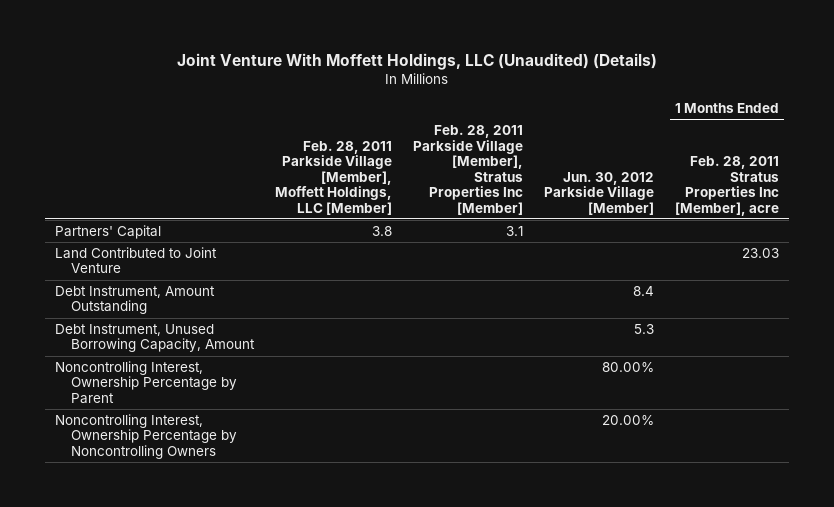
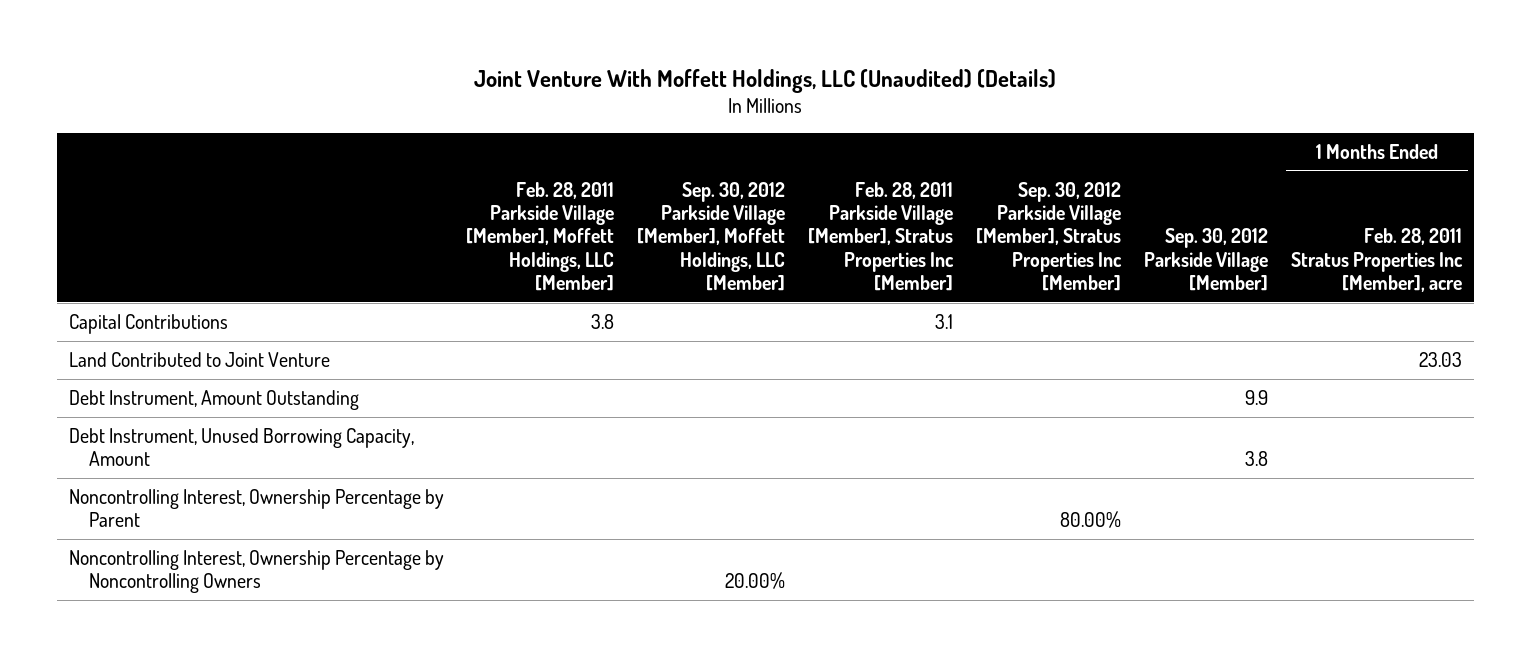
[544,171,655,215] Jun. 30, 2012 Parkside Village [Member] -> none
none -> [637,181,786,291] Sep. 30, 2012 Parkside Village [Member], Moffett Holdings, LLC [Member]
none -> [976,181,1123,291] Sep. 30, 2012 Parkside Village [Member], Stratus Properties Inc [Member]
none -> [1144,228,1269,291] Sep. 30, 2012 Parkside Village [Member]
[55,224,162,239] Partners' Capital -> [68,314,228,335] Capital Contributions

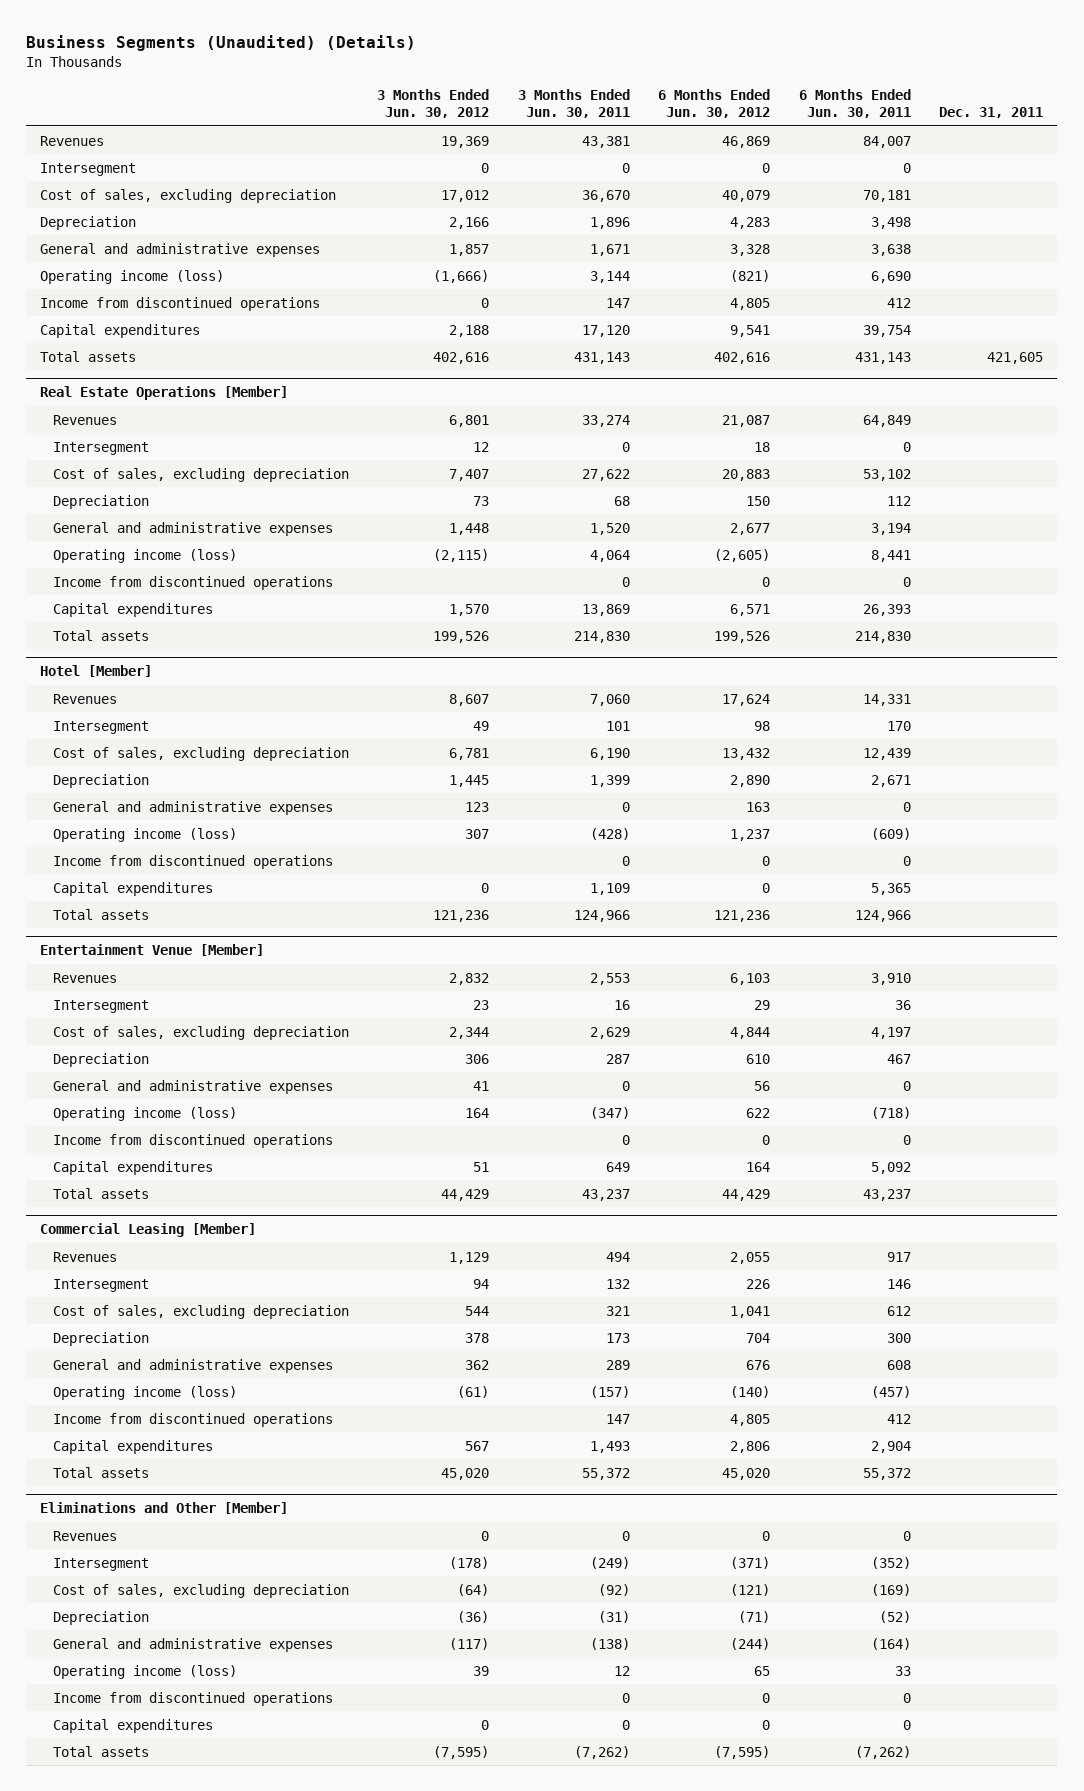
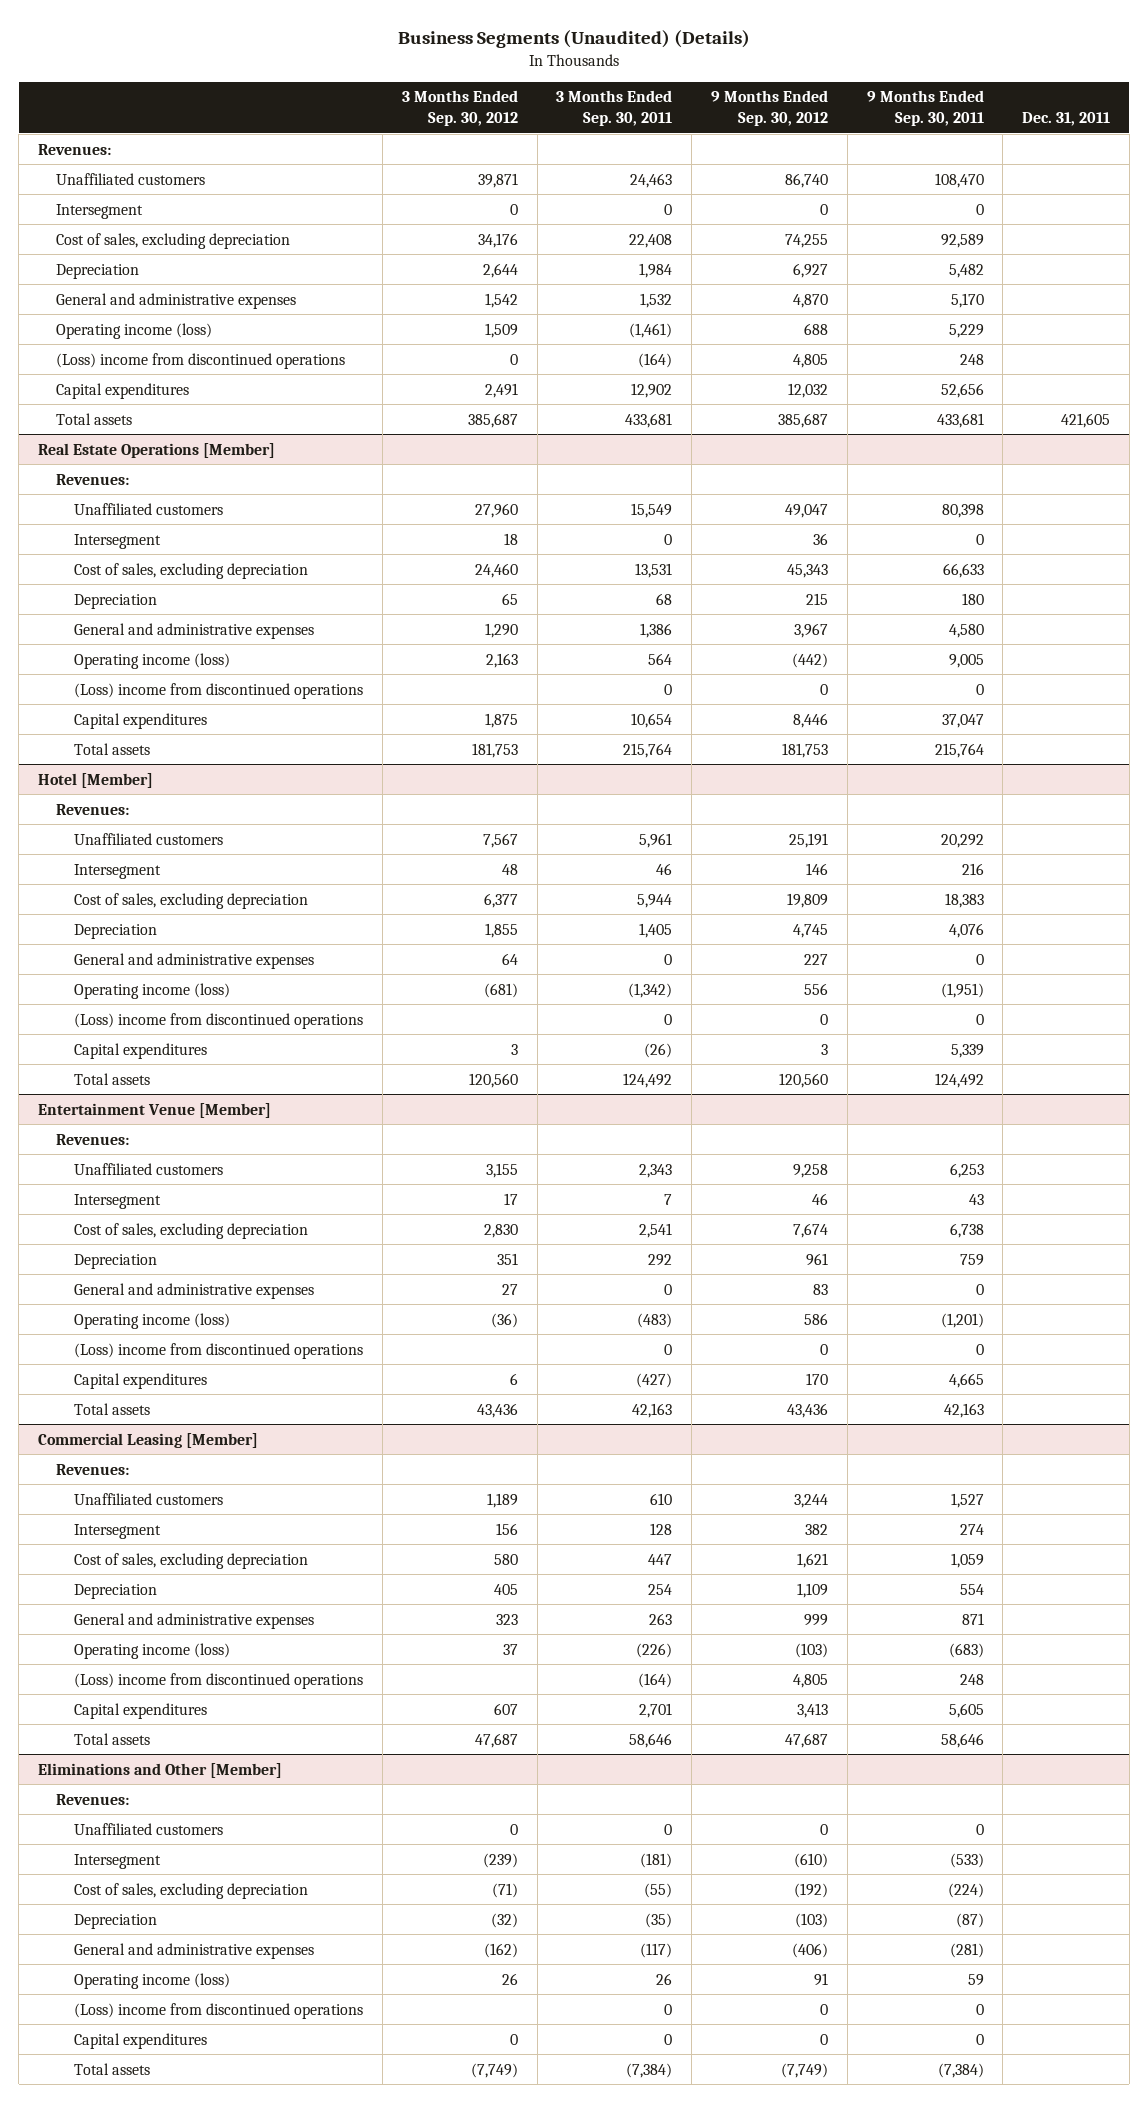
[377,88,490,119] 3 Months Ended Jun. 30, 2012 -> none
[517,88,630,119] 3 Months Ended Jun. 30, 2011 -> none
[658,88,771,119] 6 Months Ended Jun. 30, 2012 -> none
[798,88,911,119] 6 Months Ended Jun. 30, 2011 -> none
none -> [401,90,518,127] 3 Months Ended Sep. 30, 2012
none -> [556,90,673,127] 3 Months Ended Sep. 30, 2011
none -> [711,90,829,127] 9 Months Ended Sep. 30, 2012
none -> [866,90,984,127] 9 Months Ended Sep. 30, 2011
none -> [37,143,111,155] Revenues:
[40,135,105,146] Revenues -> [56,172,206,185] Unaffiliated customers
[40,296,321,311] Income from discontinued operations -> [56,352,346,369] (Loss) income from discontinued operations
none -> [56,473,130,485] Revenues:
[53,414,118,425] Revenues -> [74,502,224,515] Unaffiliated customers
[53,575,334,590] Income from discontinued operations -> [74,682,364,699] (Loss) income from discontinued operations
none -> [56,803,130,815] Revenues:
[53,693,118,704] Revenues -> [74,832,224,845] Unaffiliated customers
[53,854,334,869] Income from discontinued operations -> [74,1012,364,1029] (Loss) income from discontinued operations
none -> [56,1133,130,1145] Revenues:
[53,972,118,983] Revenues -> [74,1162,224,1175] Unaffiliated customers
[53,1133,334,1148] Income from discontinued operations -> [74,1342,364,1359] (Loss) income from discontinued operations
none -> [56,1463,130,1475] Revenues:
[53,1251,118,1262] Revenues -> [74,1492,224,1505] Unaffiliated customers
[53,1412,334,1427] Income from discontinued operations -> [74,1672,364,1689] (Loss) income from discontinued operations
none -> [56,1793,130,1805] Revenues:
[53,1530,118,1541] Revenues -> [74,1822,224,1835] Unaffiliated customers
[53,1691,334,1706] Income from discontinued operations -> [74,2002,364,2019] (Loss) income from discontinued operations

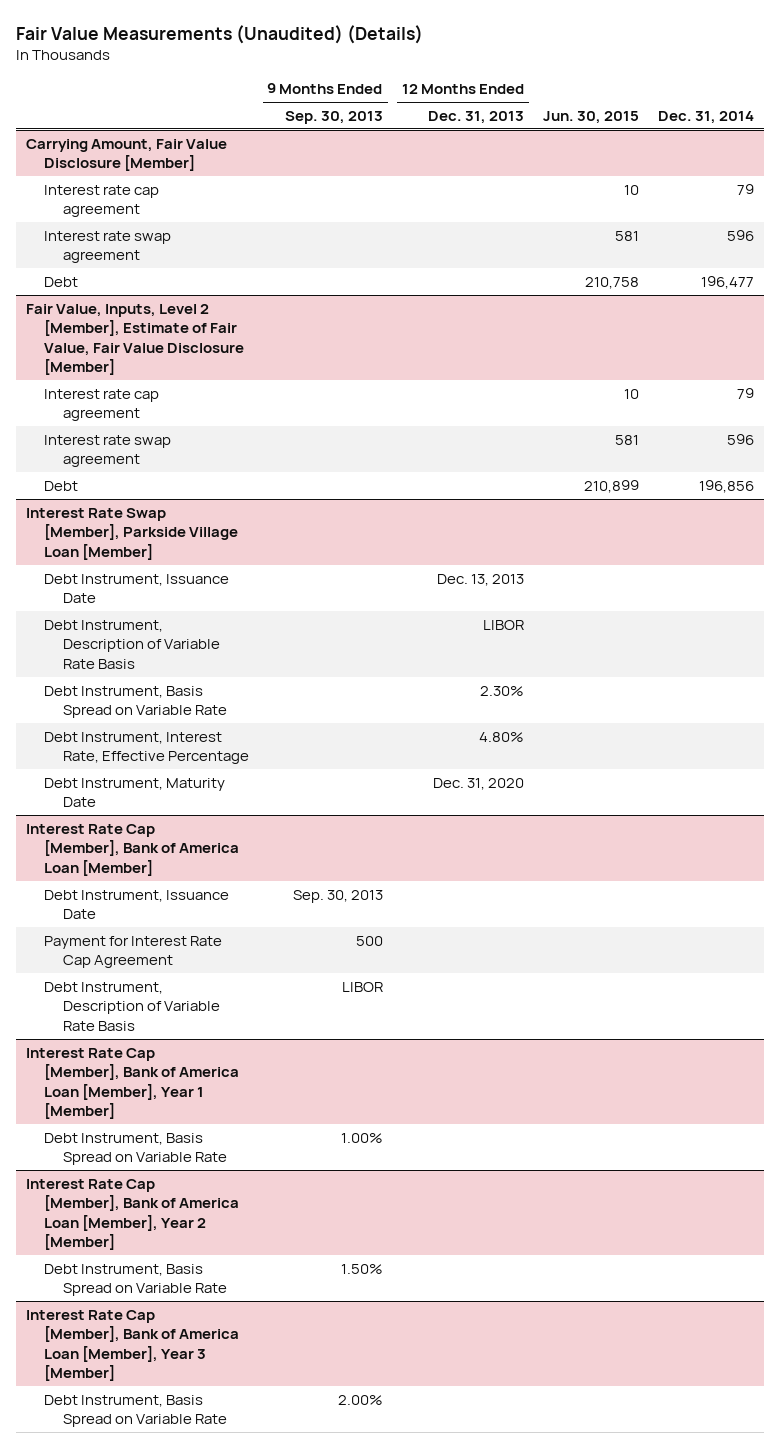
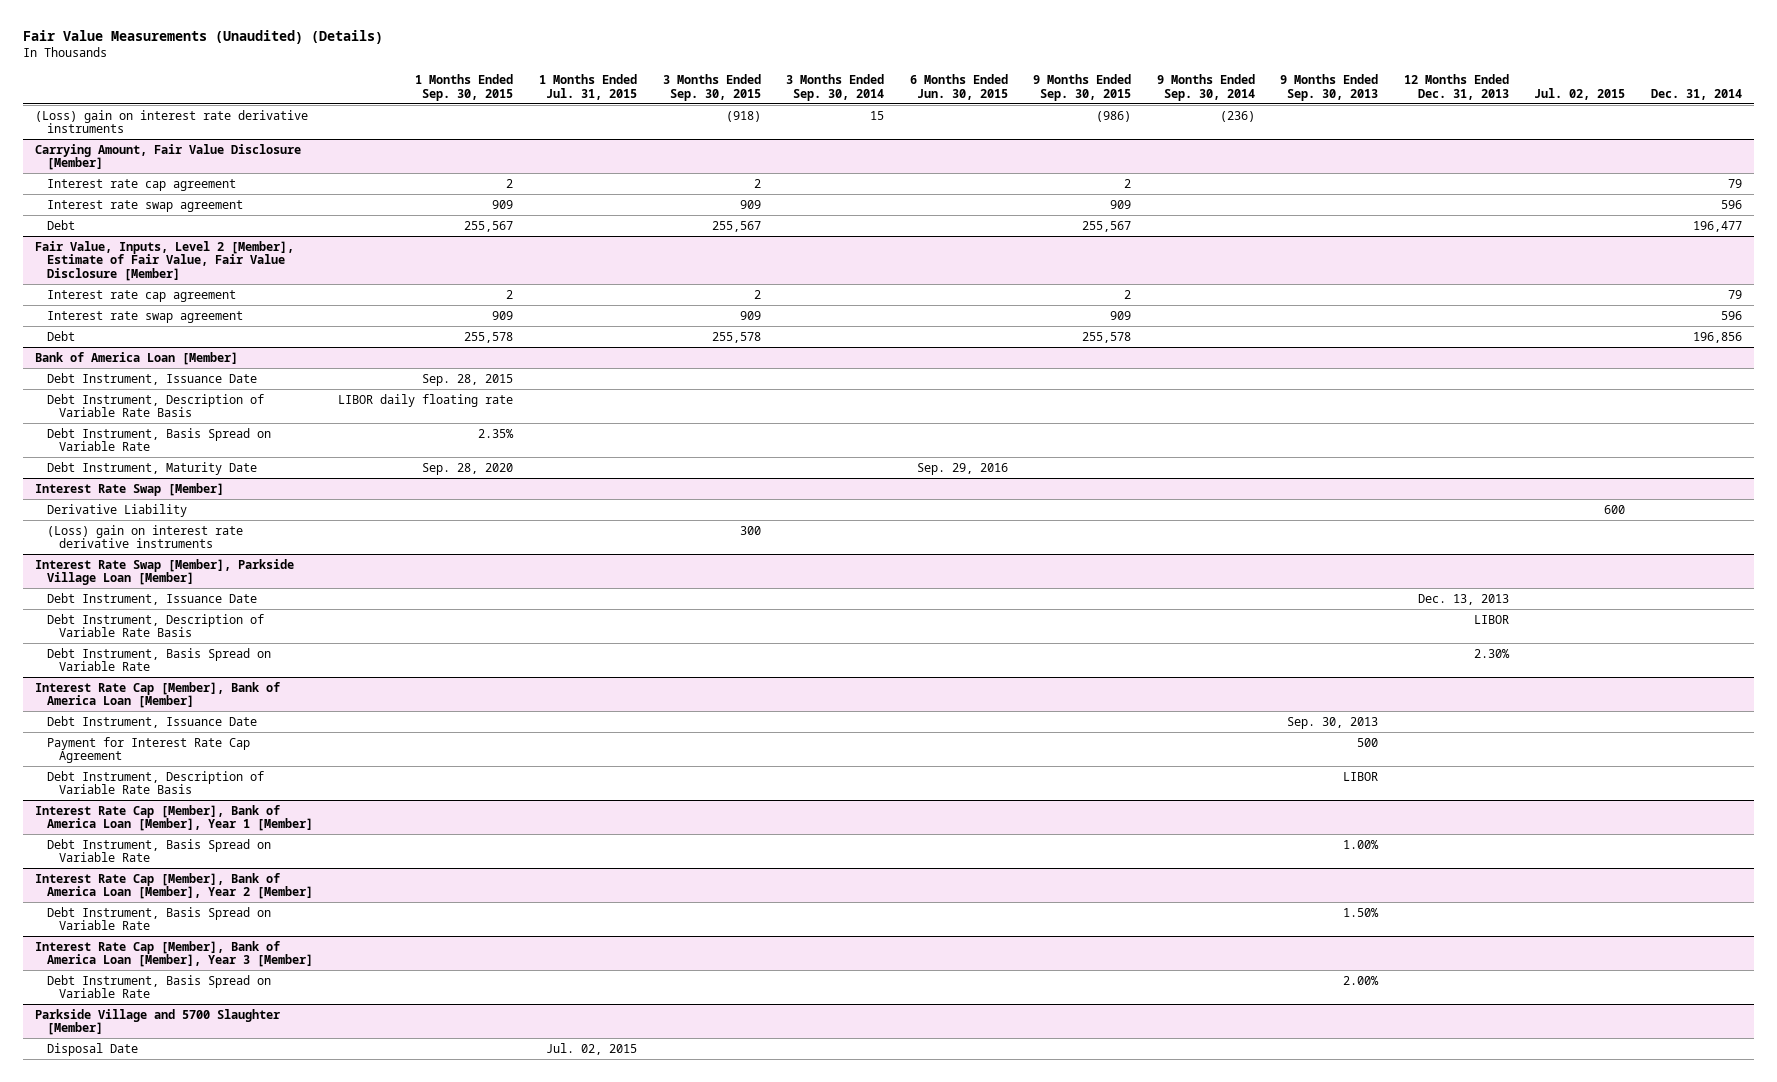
[542,111,639,125] Jun. 30, 2015 -> none
none -> [415,73,514,101] 1 Months Ended Sep. 30, 2015
none -> [539,73,638,100] 1 Months Ended Jul. 31, 2015
none -> [662,73,761,101] 3 Months Ended Sep. 30, 2015
none -> [786,73,885,101] 3 Months Ended Sep. 30, 2014
none -> [909,73,1008,100] 6 Months Ended Jun. 30, 2015
none -> [1033,73,1132,101] 9 Months Ended Sep. 30, 2015
none -> [1156,73,1255,101] 9 Months Ended Sep. 30, 2014
none -> [1534,87,1626,100] Jul. 02, 2015
none -> [35,109,309,134] (Loss) gain on interest rate derivative instruments
none -> [35,351,239,365] Bank of America Loan [Member]
none -> [46,372,257,385] Debt Instrument, Issuance Date
none -> [46,393,264,418] Debt Instrument, Description of Variable Rate Basis
none -> [46,427,271,452] Debt Instrument, Basis Spread on Variable Rate
none -> [46,461,257,475] Debt Instrument, Maturity Date
none -> [35,482,225,496] Interest Rate Swap [Member]
none -> [46,503,187,517] Derivative Liability
none -> [46,524,243,549] (Loss) gain on interest rate derivative instruments
[44,731,249,765] Debt Instrument, Interest Rate, Effective Percentage -> none
[44,777,226,808] Debt Instrument, Maturity Date -> none
none -> [35,1008,281,1036] Parkside Village and 5700 Slaughter [Member]
none -> [46,1042,138,1056] Disposal Date

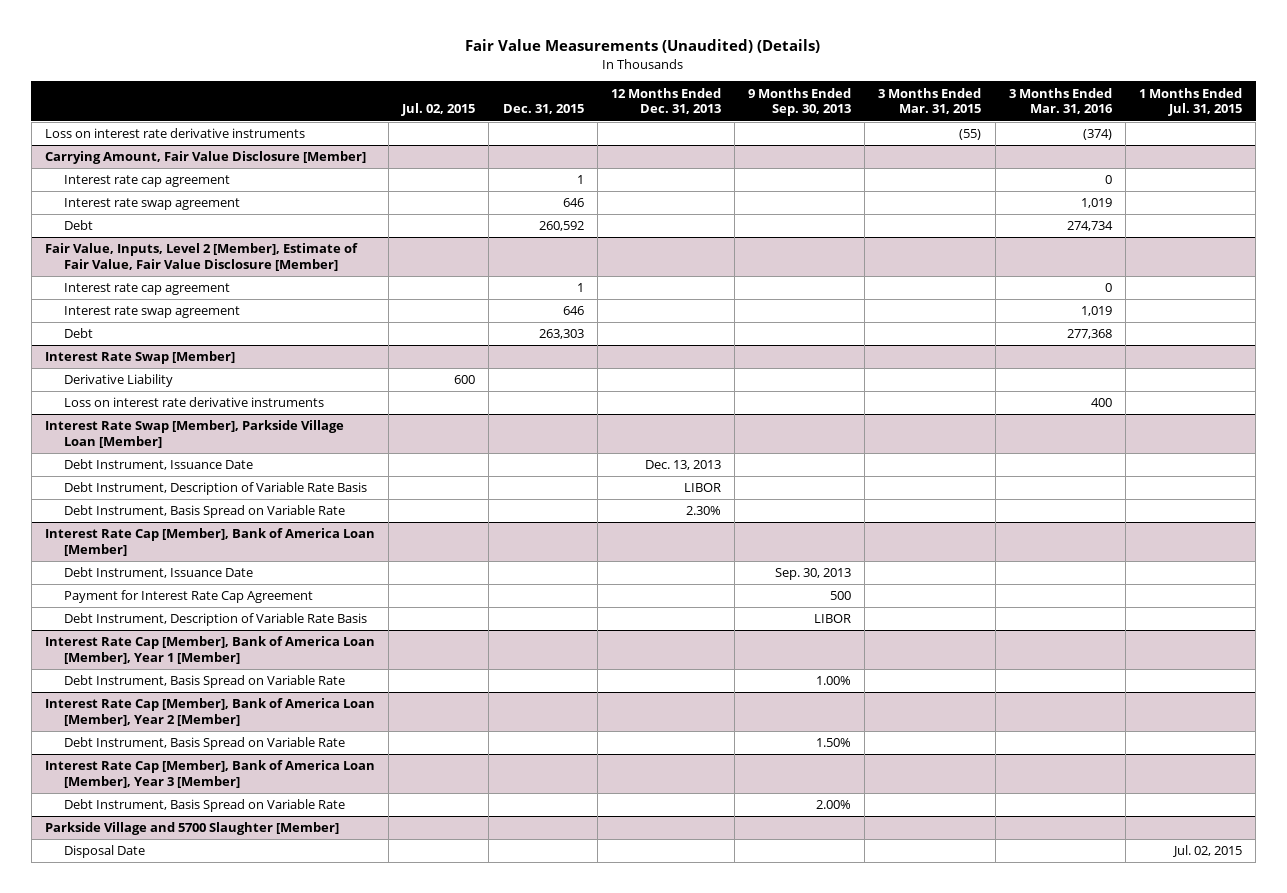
[415,73,514,101] 1 Months Ended Sep. 30, 2015 -> none
[662,73,761,101] 3 Months Ended Sep. 30, 2015 -> none
[786,73,885,101] 3 Months Ended Sep. 30, 2014 -> none
[909,73,1008,100] 6 Months Ended Jun. 30, 2015 -> none
[1033,73,1132,101] 9 Months Ended Sep. 30, 2015 -> none
[1156,73,1255,101] 9 Months Ended Sep. 30, 2014 -> none
[1650,88,1742,100] Dec. 31, 2014 -> none
none -> [502,104,584,115] Dec. 31, 2015
none -> [878,87,982,115] 3 Months Ended Mar. 31, 2015
none -> [1008,87,1113,115] 3 Months Ended Mar. 31, 2016
[35,109,309,134] (Loss) gain on interest rate derivative instruments -> [44,128,305,139] Loss on interest rate derivative instruments
[35,351,239,365] Bank of America Loan [Member] -> none
[46,372,257,385] Debt Instrument, Issuance Date -> none
[46,393,264,418] Debt Instrument, Description of Variable Rate Basis -> none
[46,427,271,452] Debt Instrument, Basis Spread on Variable Rate -> none
[46,461,257,475] Debt Instrument, Maturity Date -> none
[46,524,243,549] (Loss) gain on interest rate derivative instruments -> [64,397,325,408] Loss on interest rate derivative instruments

